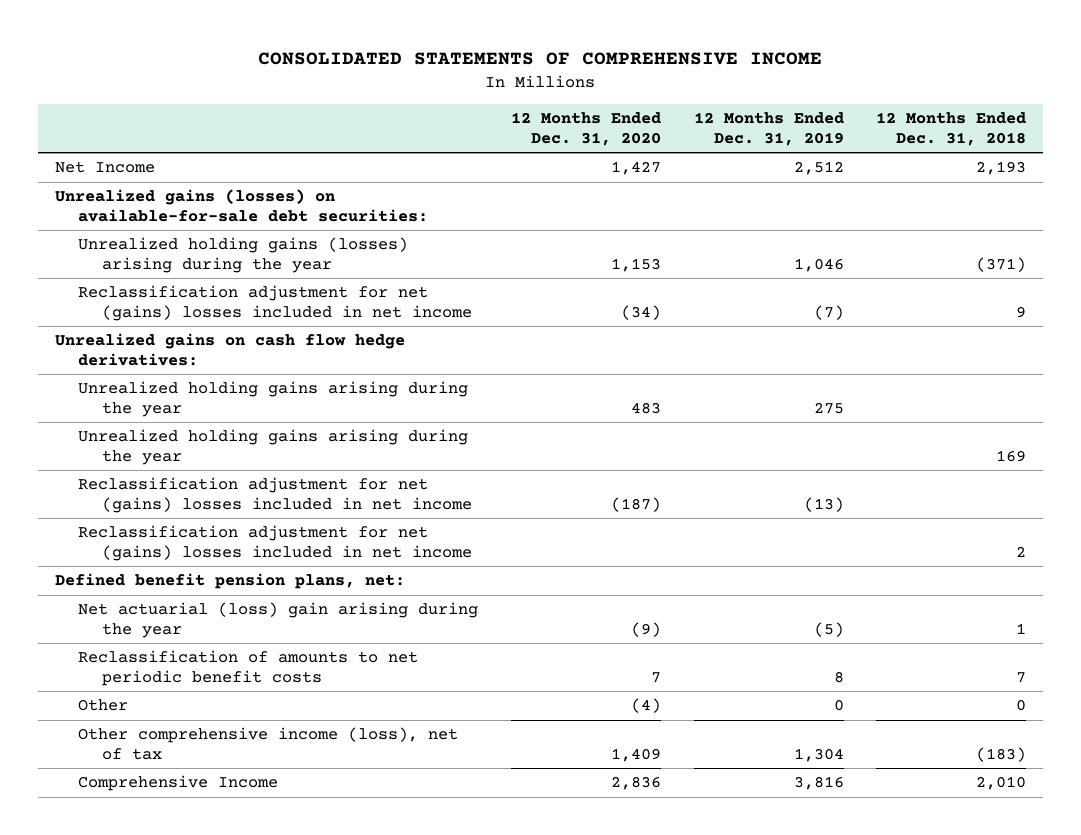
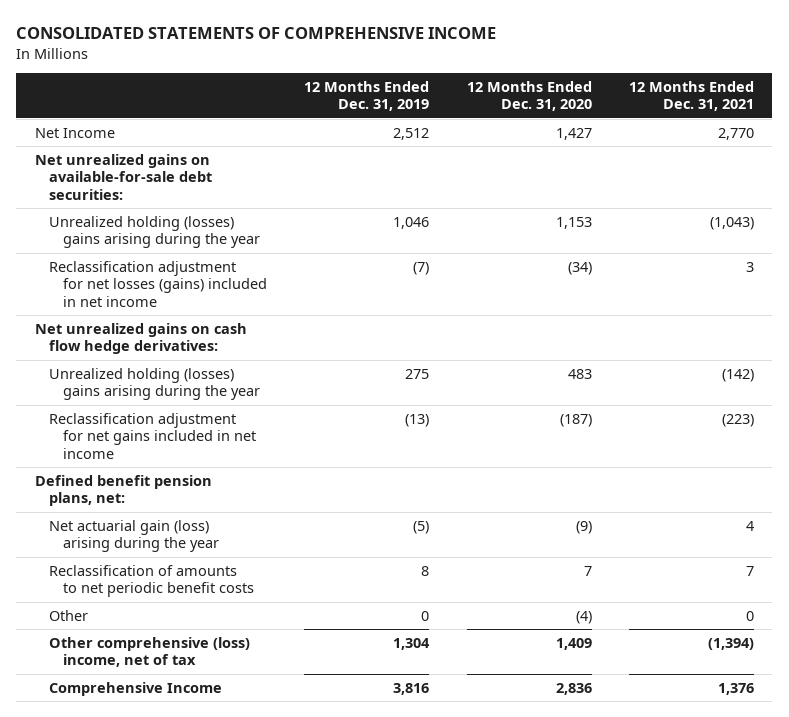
[876,112,1027,146] 12 Months Ended Dec. 31, 2018 -> none
none -> [628,80,754,112] 12 Months Ended Dec. 31, 2021
[78,429,469,465] Unrealized holding gains arising during the year -> none
[78,525,472,561] Reclassification adjustment for net (gains) losses included in net income -> none
[54,189,429,222] Unrealized gains (losses) on available-for-sale debt securities: -> [35,153,213,200] Net unrealized gains on available-for-sale debt securities:
[78,237,409,273] Unrealized holding gains (losses) arising during the year -> [49,215,261,249] Unrealized holding (losses) gains arising during the year
[78,285,472,321] Reclassification adjustment for net (gains) losses included in net income -> [49,260,268,307] Reclassification adjustment for net losses (gains) included in net income
[54,333,405,366] Unrealized gains on cash flow hedge derivatives: -> [35,322,248,355] Net unrealized gains on cash flow hedge derivatives:
[78,381,469,417] Unrealized holding gains arising during the year -> [49,367,261,401] Unrealized holding (losses) gains arising during the year
[78,477,472,513] Reclassification adjustment for net (gains) losses included in net income -> [49,412,257,459] Reclassification adjustment for net gains included in net income
[78,602,479,638] Net actuarial (loss) gain arising during the year -> [49,519,220,553] Net actuarial gain (loss) arising during the year
[78,727,459,760] Other comprehensive income (loss), net of tax -> [49,636,251,668] Other comprehensive (loss) income, net of tax

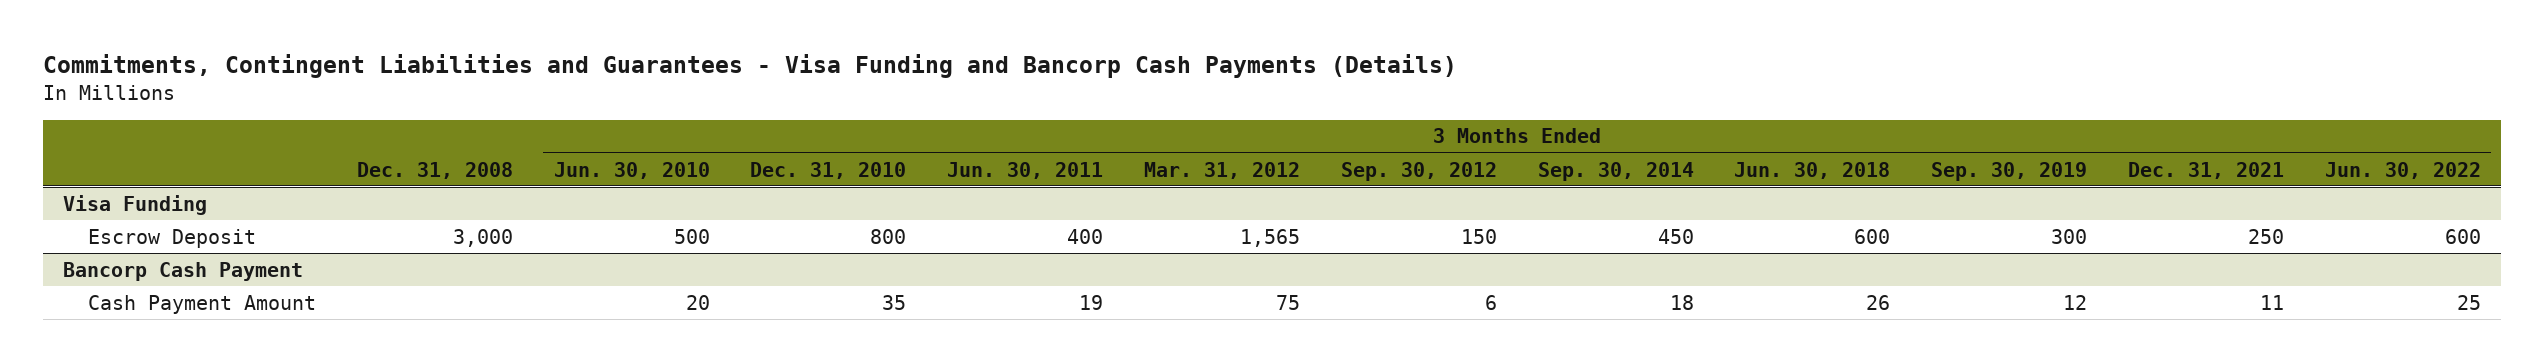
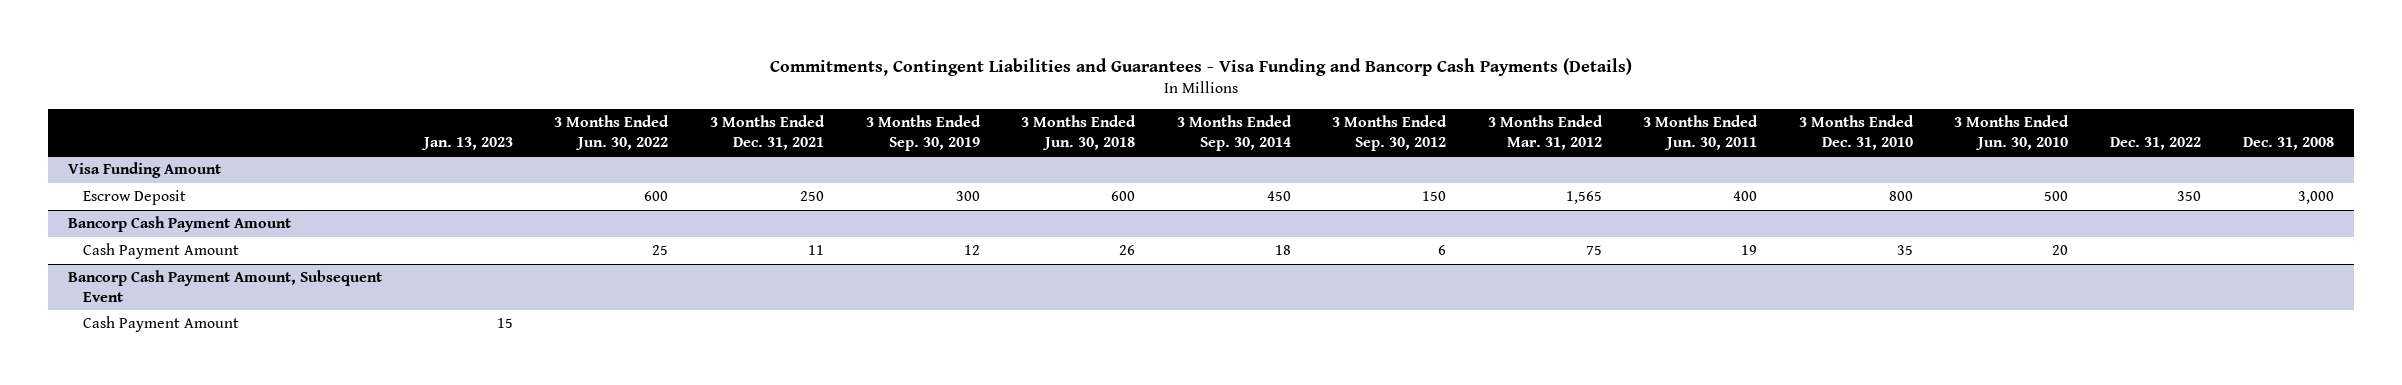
none -> [420,137,513,151] Jan. 13, 2023
none -> [2109,137,2201,151] Dec. 31, 2022
[63,194,208,215] Visa Funding -> [68,162,222,179] Visa Funding Amount
[63,261,304,281] Bancorp Cash Payment -> [68,216,292,233] Bancorp Cash Payment Amount
none -> [68,270,383,302] Bancorp Cash Payment Amount, Subsequent Event
none -> [83,316,240,333] Cash Payment Amount

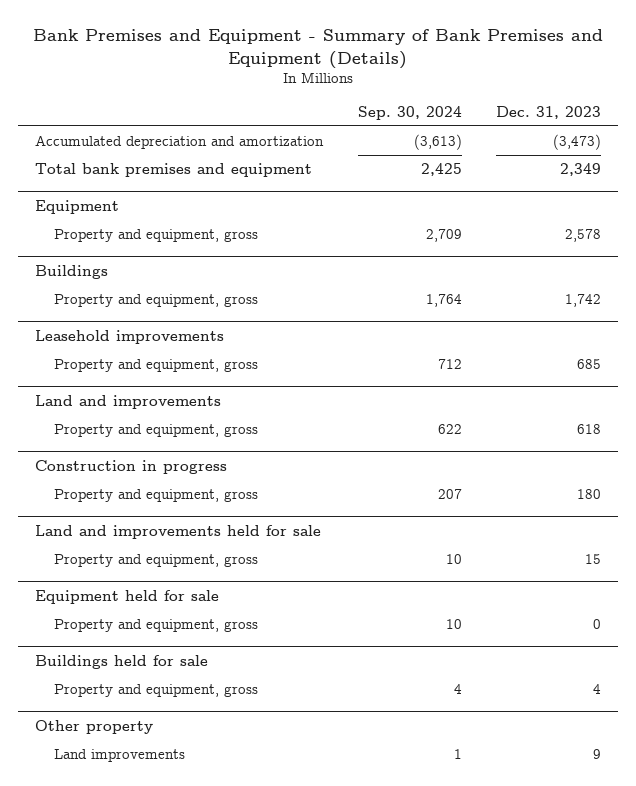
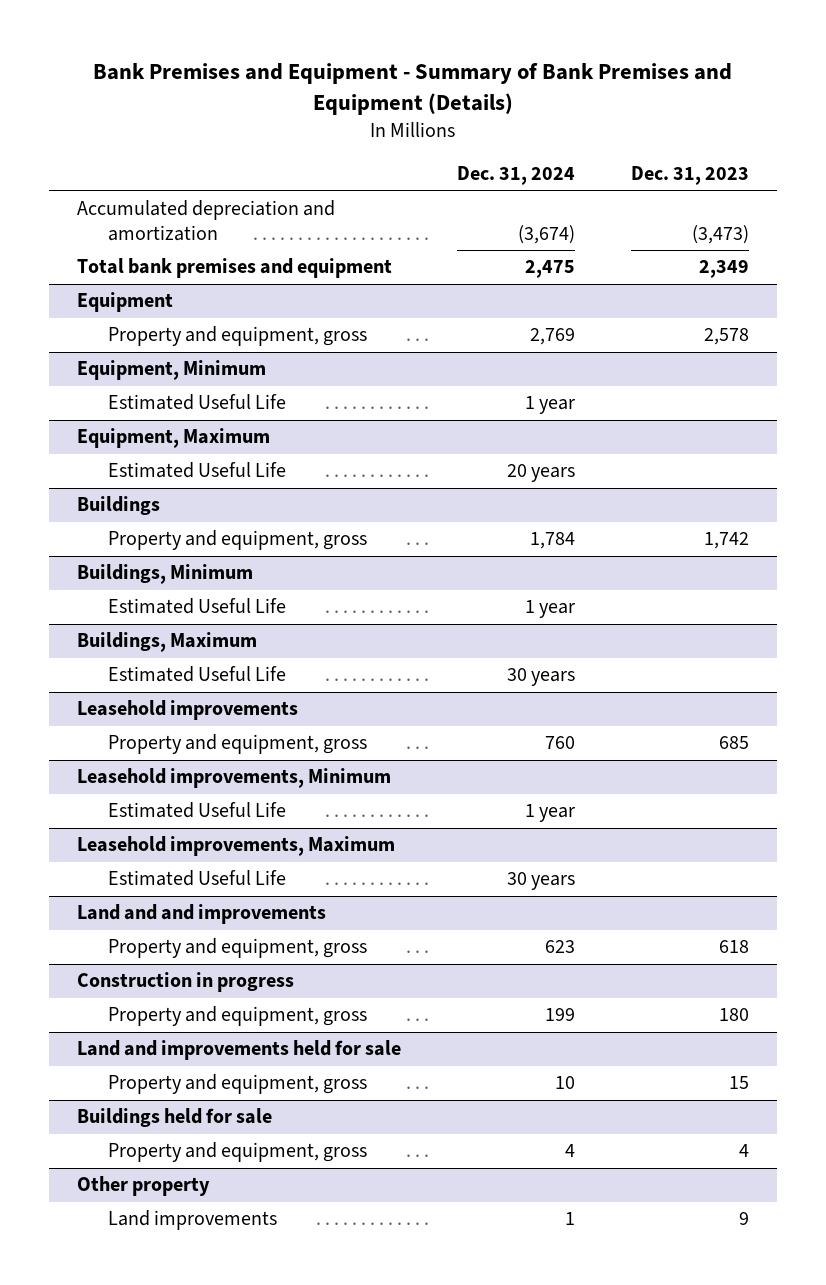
[357,106,462,121] Sep. 30, 2024 -> none
none -> [456,166,575,186] Dec. 31, 2024
none -> [76,360,266,381] Equipment, Minimum
none -> [107,394,286,411] Estimated Useful Life
none -> [76,428,270,449] Equipment, Maximum
none -> [107,462,286,479] Estimated Useful Life
none -> [76,564,253,585] Buildings, Minimum
none -> [107,598,286,615] Estimated Useful Life
none -> [76,632,257,653] Buildings, Maximum
none -> [107,666,286,683] Estimated Useful Life
none -> [76,768,391,789] Leasehold improvements, Minimum
none -> [107,802,286,819] Estimated Useful Life
none -> [76,836,395,857] Leasehold improvements, Maximum
none -> [107,870,286,887] Estimated Useful Life
[35,394,222,409] Land and improvements -> [76,904,326,925] Land and and improvements
[35,589,220,604] Equipment held for sale -> none
[53,619,258,633] Property and equipment, gross -> none

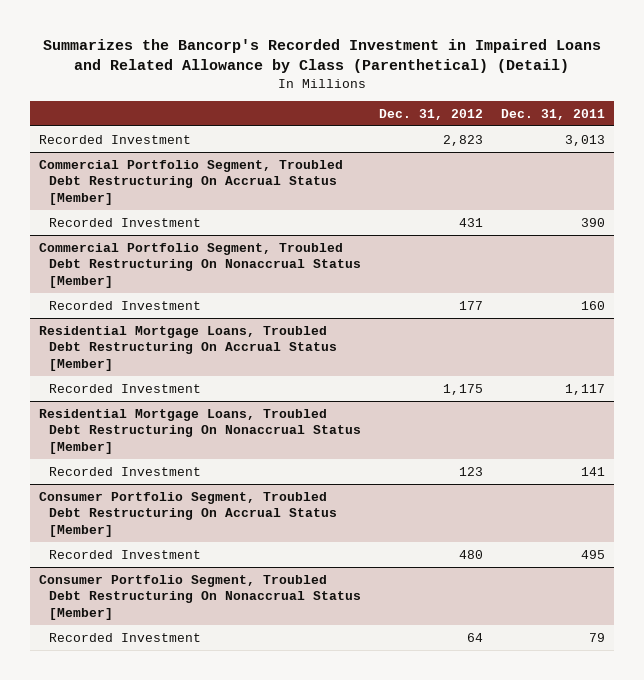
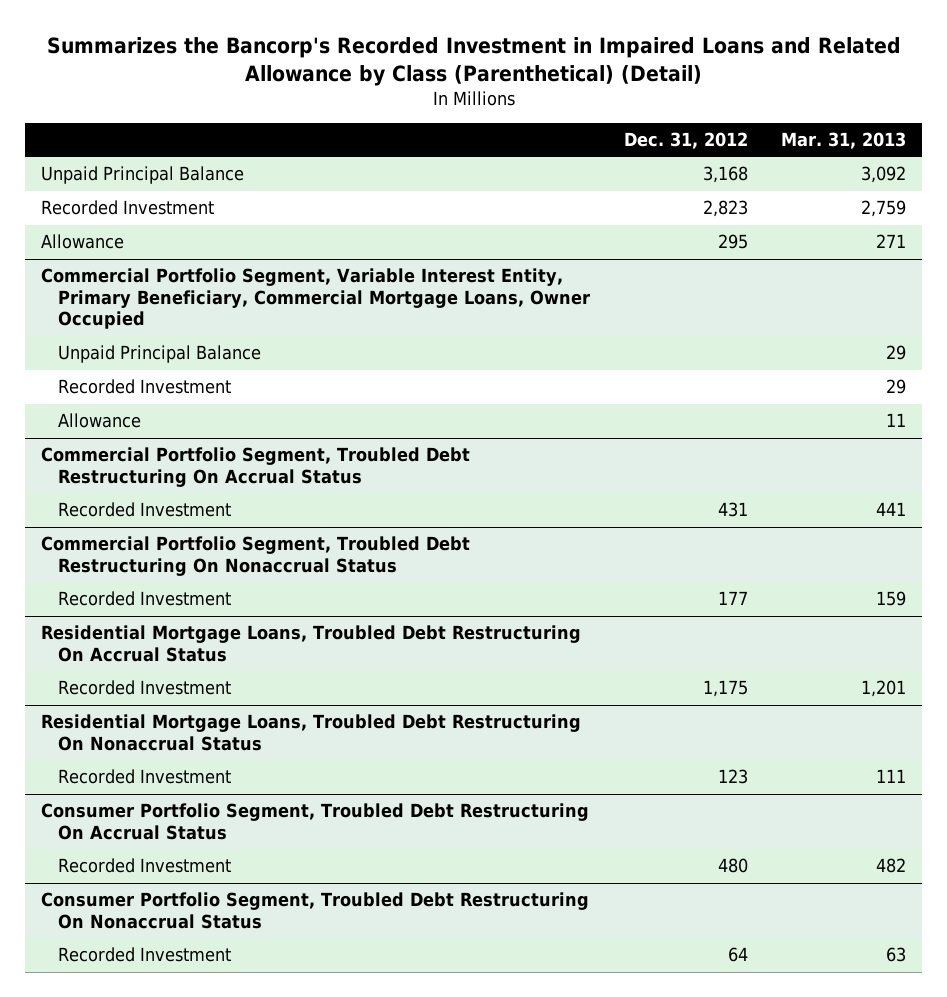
[500,108,605,120] Dec. 31, 2011 -> none
none -> [780,132,906,150] Mar. 31, 2013
none -> [41,166,245,185] Unpaid Principal Balance
none -> [41,234,125,250] Allowance
none -> [41,268,591,330] Commercial Portfolio Segment, Variable Interest Entity, Primary Beneficiary, Commercial Mortgage Loans, Owner Occupied
none -> [58,345,262,364] Unpaid Principal Balance
none -> [58,379,232,395] Recorded Investment
none -> [58,413,142,429] Allowance
[38,159,343,206] Commercial Portfolio Segment, Troubled Debt Restructuring On Accrual Status [Member] -> [41,447,471,487] Commercial Portfolio Segment, Troubled Debt Restructuring On Accrual Status
[38,242,361,289] Commercial Portfolio Segment, Troubled Debt Restructuring On Nonaccrual Status [Member] -> [41,536,471,576] Commercial Portfolio Segment, Troubled Debt Restructuring On Nonaccrual Status
[38,325,337,372] Residential Mortgage Loans, Troubled Debt Restructuring On Accrual Status [Member] -> [41,625,582,662] Residential Mortgage Loans, Troubled Debt Restructuring On Accrual Status
[38,408,361,455] Residential Mortgage Loans, Troubled Debt Restructuring On Nonaccrual Status [Member] -> [41,714,582,751] Residential Mortgage Loans, Troubled Debt Restructuring On Nonaccrual Status
[38,491,337,538] Consumer Portfolio Segment, Troubled Debt Restructuring On Accrual Status [Member] -> [41,803,590,840] Consumer Portfolio Segment, Troubled Debt Restructuring On Accrual Status
[38,574,361,621] Consumer Portfolio Segment, Troubled Debt Restructuring On Nonaccrual Status [Member] -> [41,892,590,929] Consumer Portfolio Segment, Troubled Debt Restructuring On Nonaccrual Status

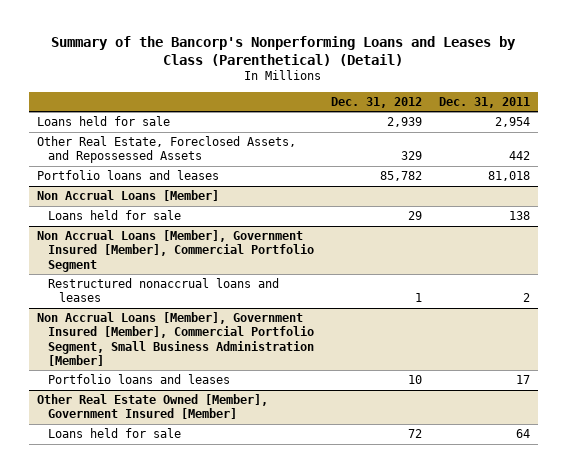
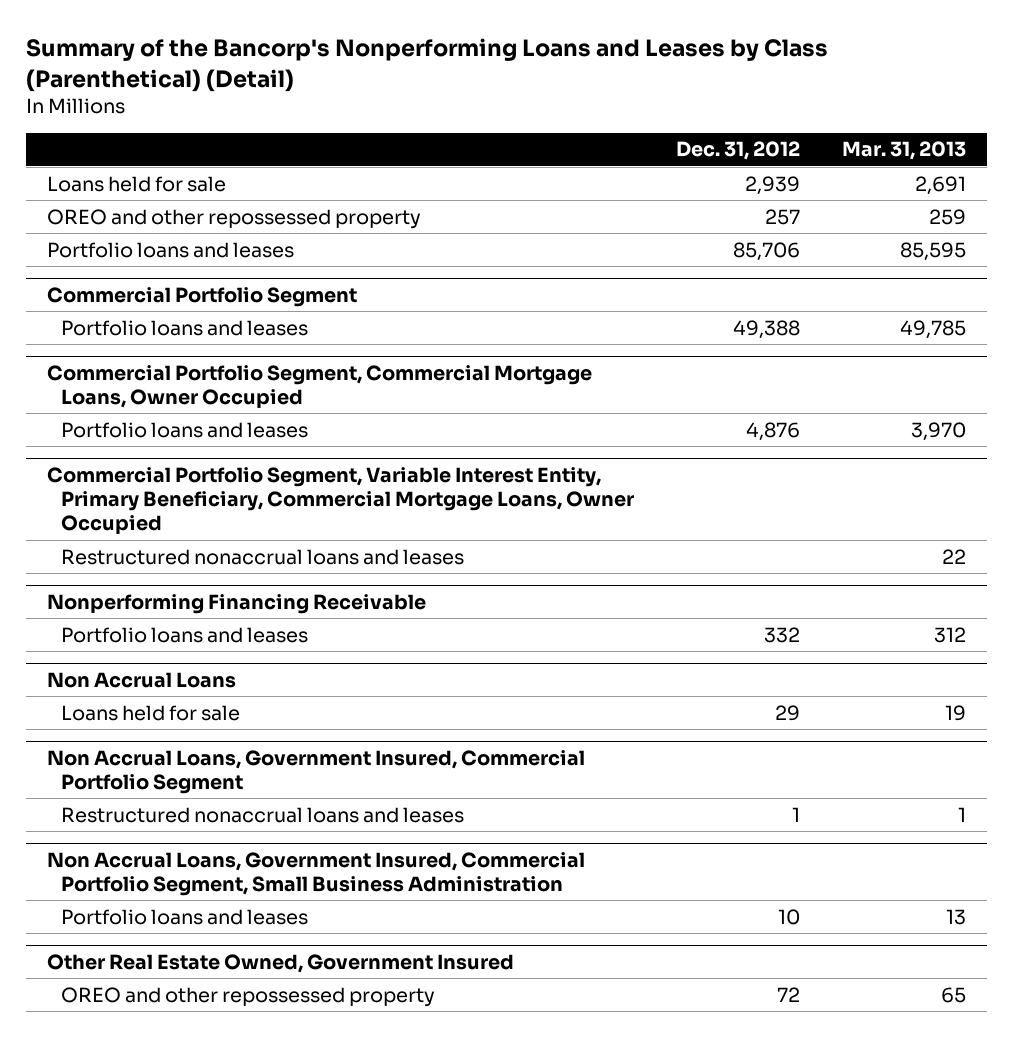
[438,96,530,108] Dec. 31, 2011 -> none
none -> [841,141,966,161] Mar. 31, 2013
[37,135,297,164] Other Real Estate, Foreclosed Assets, and Repossessed Assets -> [46,208,421,229] OREO and other repossessed property
[400,151,422,161] 329 -> [764,208,800,225] 257
[379,170,422,181] 85,782 -> [732,241,800,261] 85,706
none -> [46,286,357,307] Commercial Portfolio Segment
none -> [60,319,308,336] Portfolio loans and leases
none -> [46,364,592,409] Commercial Portfolio Segment, Commercial Mortgage Loans, Owner Occupied
none -> [60,421,308,438] Portfolio loans and leases
none -> [46,466,634,535] Commercial Portfolio Segment, Variable Interest Entity, Primary Beneficiary, Commercial Mortgage Loans, Owner Occupied
none -> [60,548,464,565] Restructured nonaccrual loans and leases
none -> [46,593,426,614] Nonperforming Financing Receivable
none -> [60,626,308,643] Portfolio loans and leases
[37,189,220,201] Non Accrual Loans [Member] -> [46,671,236,688] Non Accrual Loans
[37,229,314,272] Non Accrual Loans [Member], Government Insured [Member], Commercial Portfolio Segment -> [46,749,585,795] Non Accrual Loans, Government Insured, Commercial Portfolio Segment
[37,311,314,366] Non Accrual Loans [Member], Government Insured [Member], Commercial Portfolio Segment, Small Business Administration [Member] -> [46,851,585,897] Non Accrual Loans, Government Insured, Commercial Portfolio Segment, Small Business Administration
[47,427,181,438] Loans held for sale -> none
[37,393,269,420] Other Real Estate Owned [Member], Government Insured [Member] -> [46,953,514,973] Other Real Estate Owned, Government Insured
none -> [60,986,435,1007] OREO and other repossessed property

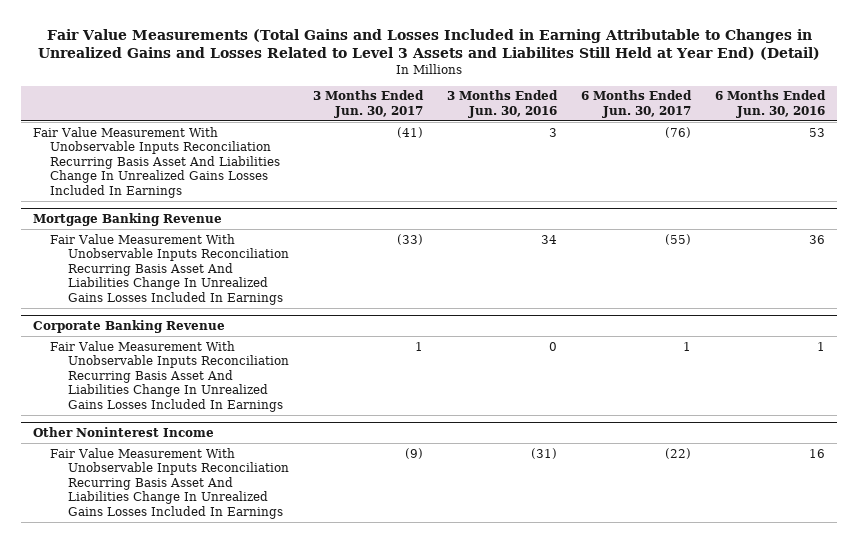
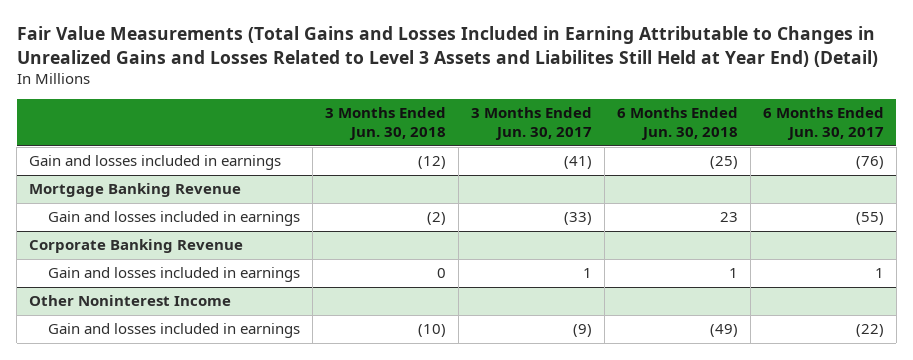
[446,90,558,118] 3 Months Ended Jun. 30, 2016 -> none
[714,90,826,118] 6 Months Ended Jun. 30, 2016 -> none
none -> [324,107,446,141] 3 Months Ended Jun. 30, 2018
none -> [616,107,738,141] 6 Months Ended Jun. 30, 2018
[33,126,281,198] Fair Value Measurement With Unobservable Inputs Reconciliation Recurring Basis Asset And Liabilities Change In Unrealized Gains Losses Included In Earnings -> [29,155,282,171] Gain and losses included in earnings
[50,233,289,305] Fair Value Measurement With Unobservable Inputs Reconciliation Recurring Basis Asset And Liabilities Change In Unrealized Gains Losses Included In Earnings -> [47,211,300,227] Gain and losses included in earnings
[50,340,289,412] Fair Value Measurement With Unobservable Inputs Reconciliation Recurring Basis Asset And Liabilities Change In Unrealized Gains Losses Included In Earnings -> [47,267,300,283] Gain and losses included in earnings
[50,447,289,519] Fair Value Measurement With Unobservable Inputs Reconciliation Recurring Basis Asset And Liabilities Change In Unrealized Gains Losses Included In Earnings -> [47,323,300,339] Gain and losses included in earnings

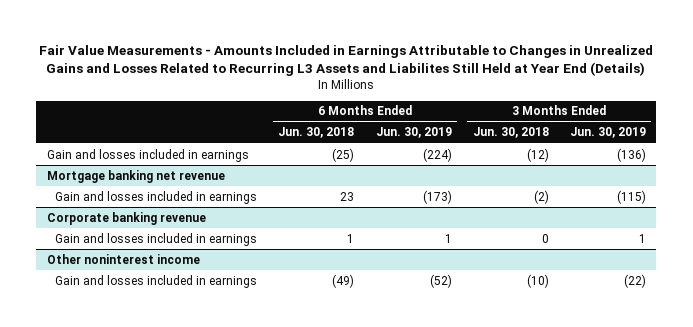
[16,26,878,67] Fair Value Measurements (Total Gains and Losses Included in Earning Attributable to Changes in Unrealized Gains and Losses Related to Level 3 Assets and Liabilites Still Held at Year End) (Detail) -> [39,44,654,76] Fair Value Measurements - Amounts Included in Earnings Attributable to Changes in Unrealized Gains and Losses Related to Recurring L3 Assets and Liabilites Still Held at Year End (Details)
[470,107,592,141] 3 Months Ended Jun. 30, 2017 -> none
[762,107,884,141] 6 Months Ended Jun. 30, 2017 -> none
none -> [375,127,452,139] Jun. 30, 2019
none -> [569,127,646,139] Jun. 30, 2019
[29,183,242,198] Mortgage Banking Revenue -> [46,169,225,183] Mortgage banking net revenue
[29,239,244,254] Corporate Banking Revenue -> [46,211,206,225] Corporate banking revenue
[29,295,232,307] Other Noninterest Income -> [46,253,200,264] Other noninterest income

